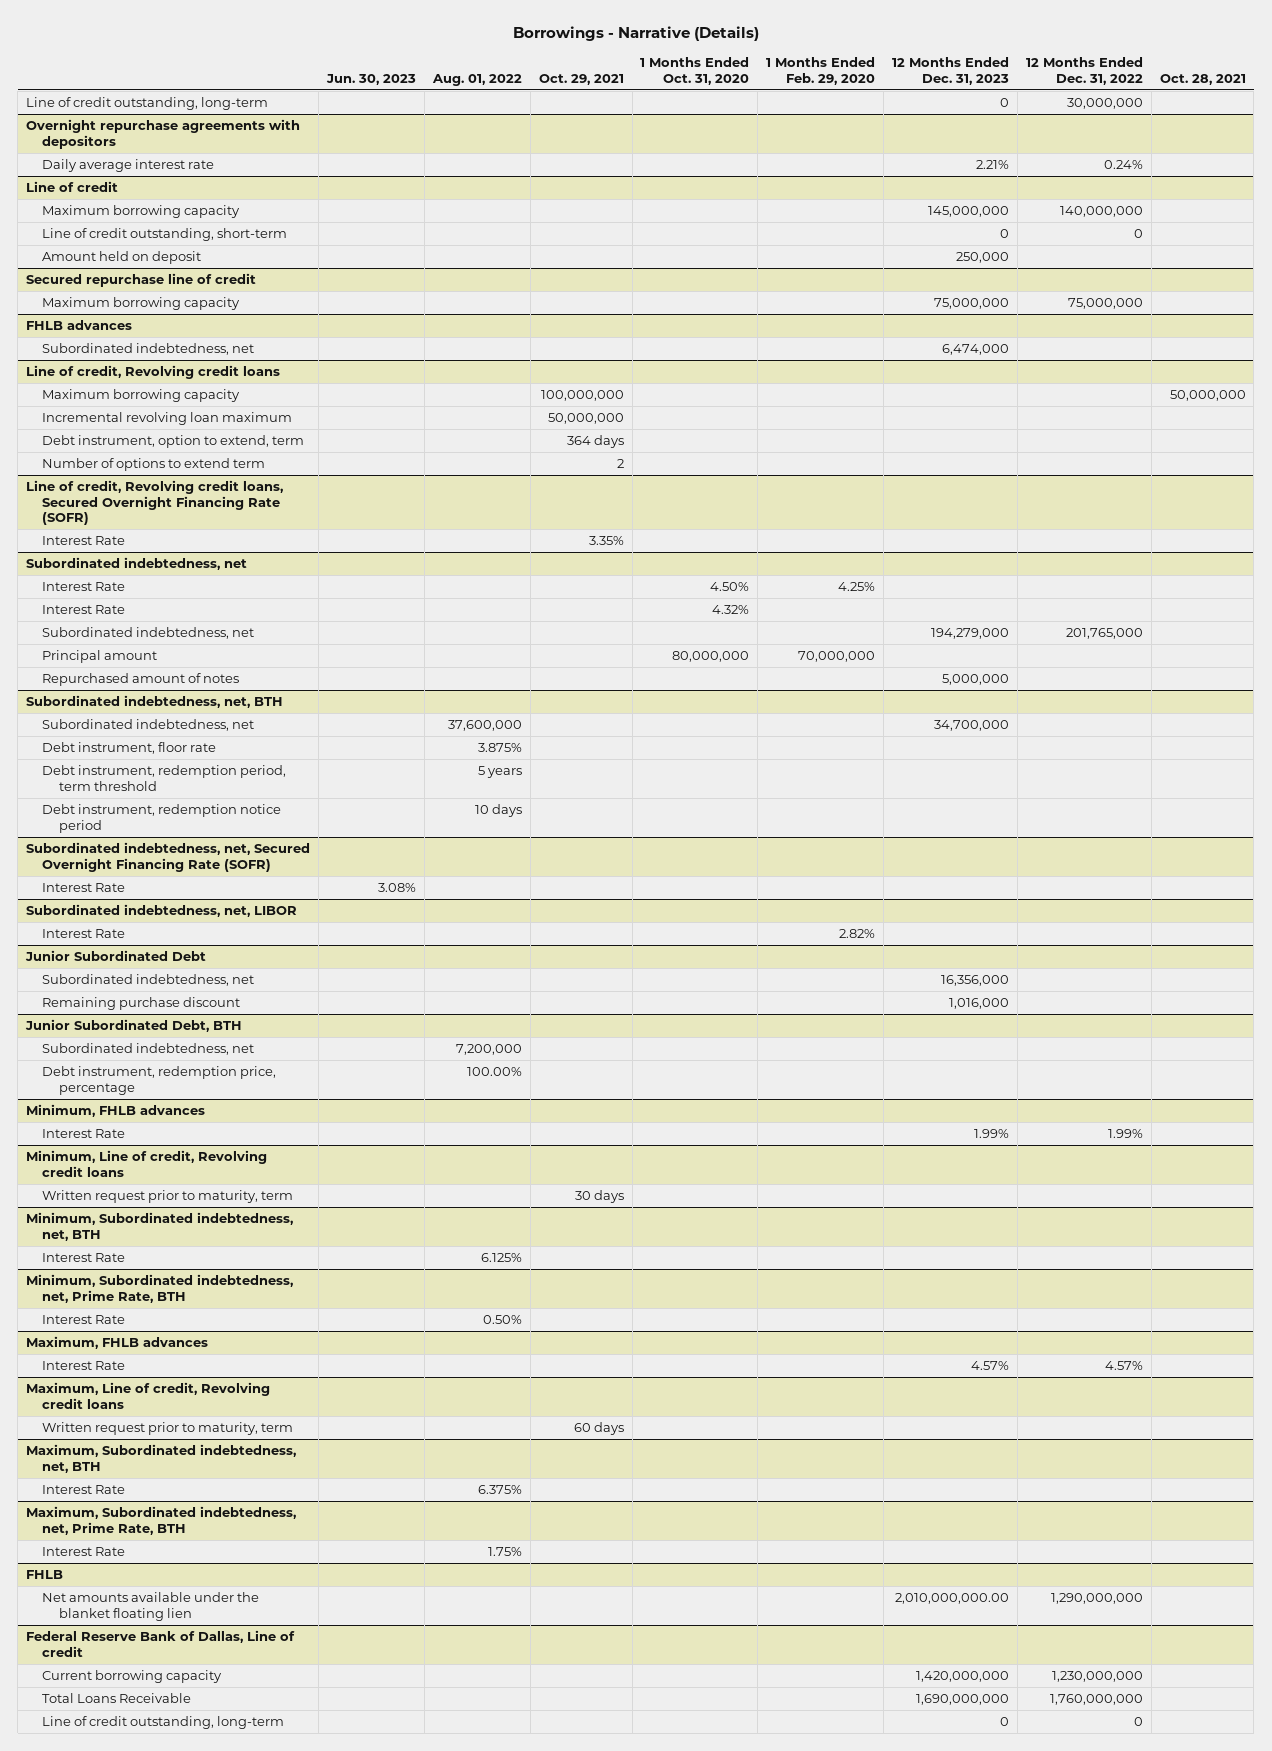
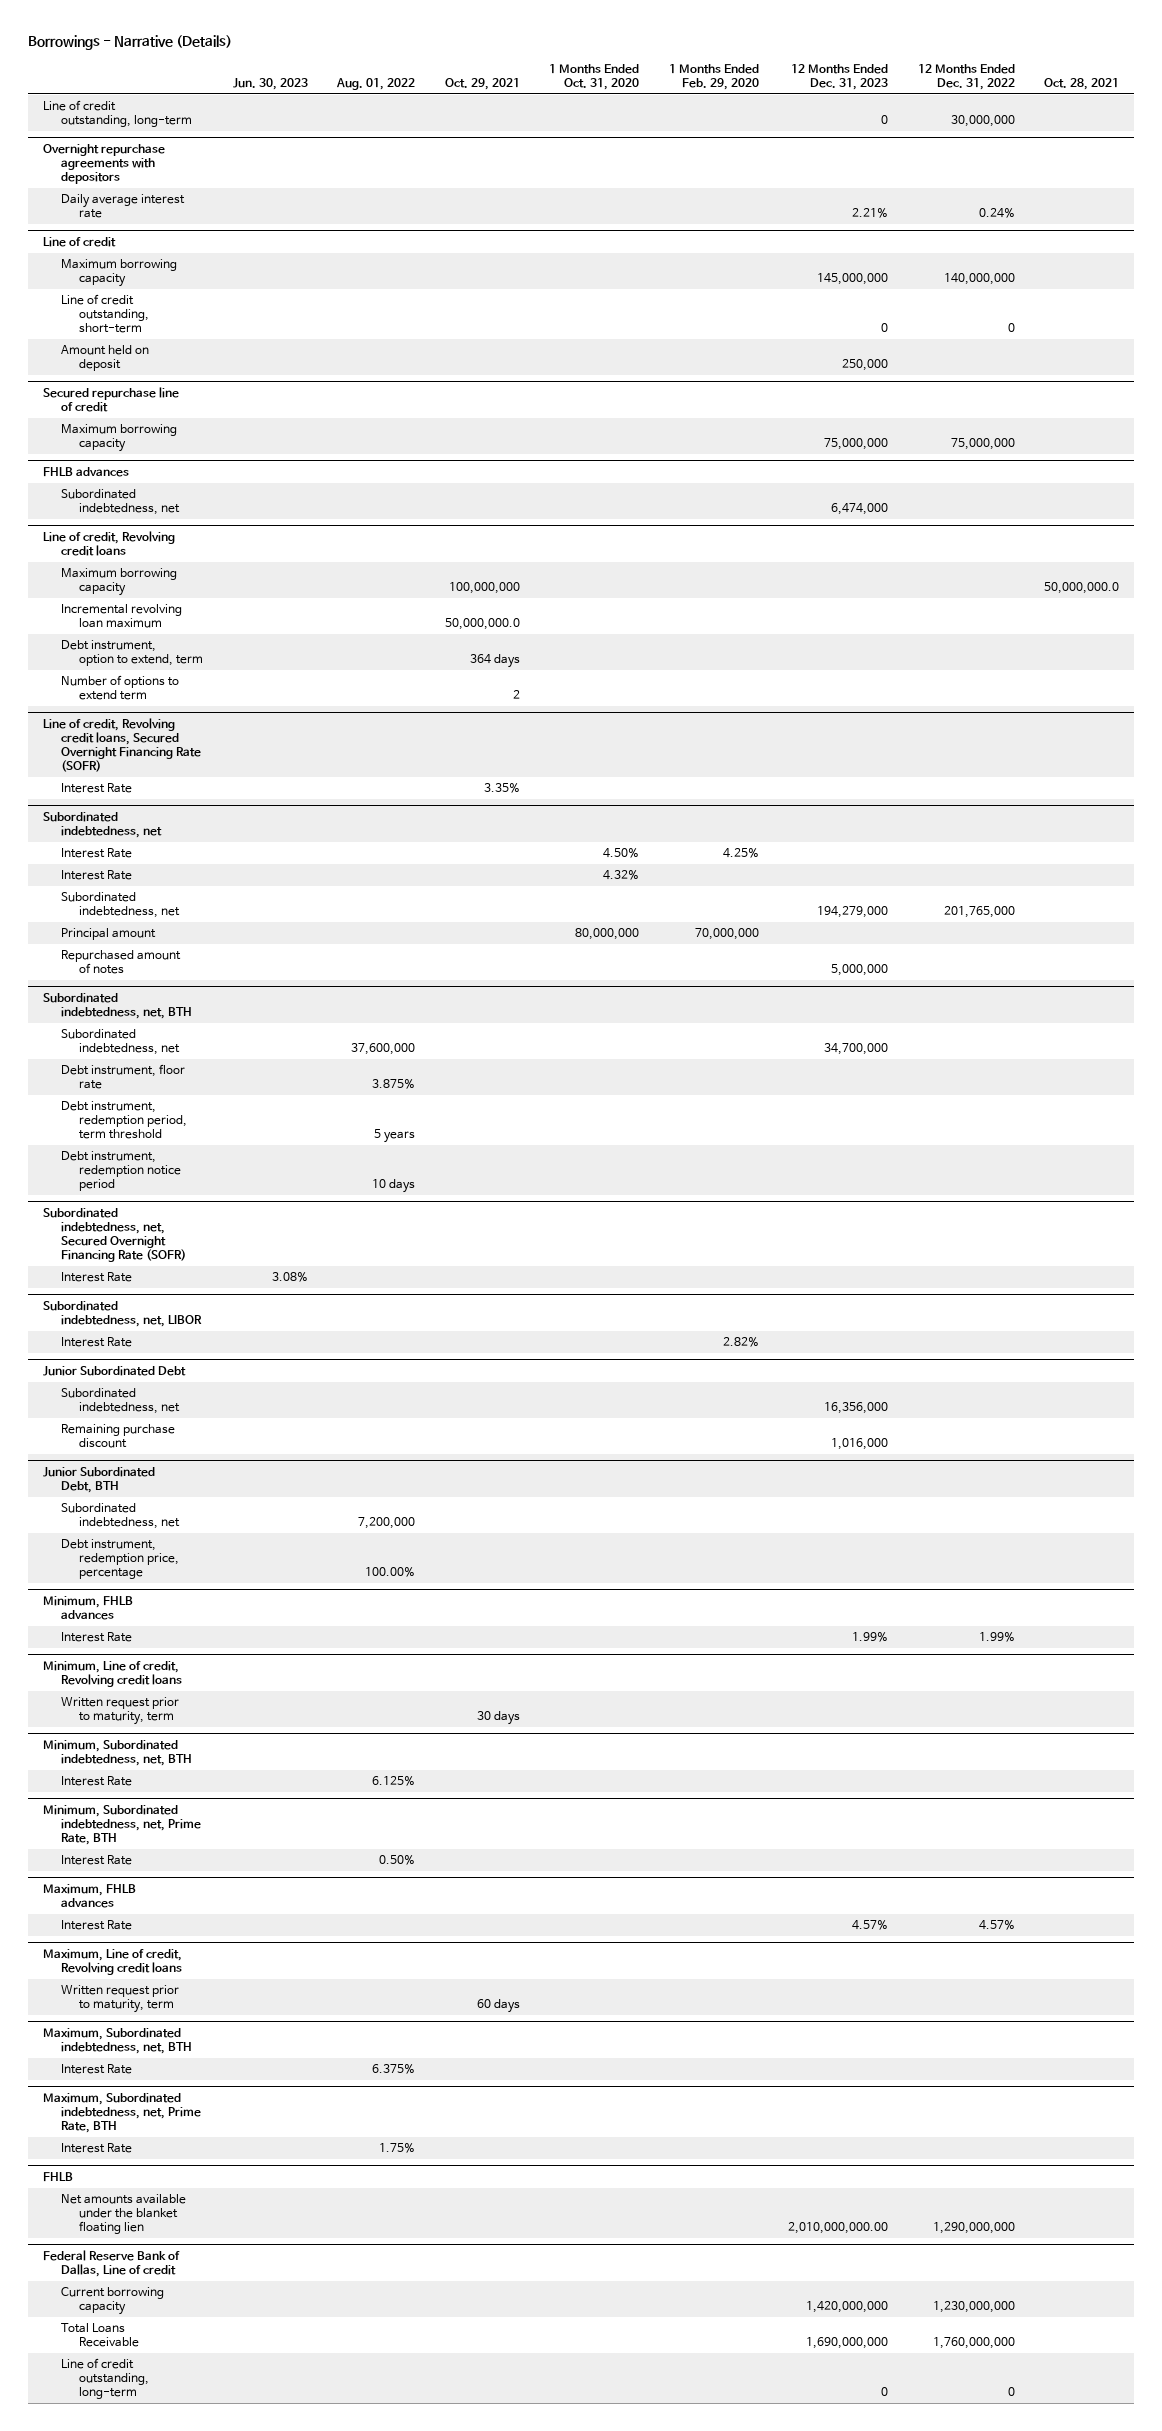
[1169,390,1246,402] 50,000,000 -> [1044,582,1120,595] 50,000,000.0
[547,413,624,425] 50,000,000 -> [444,618,520,631] 50,000,000.0

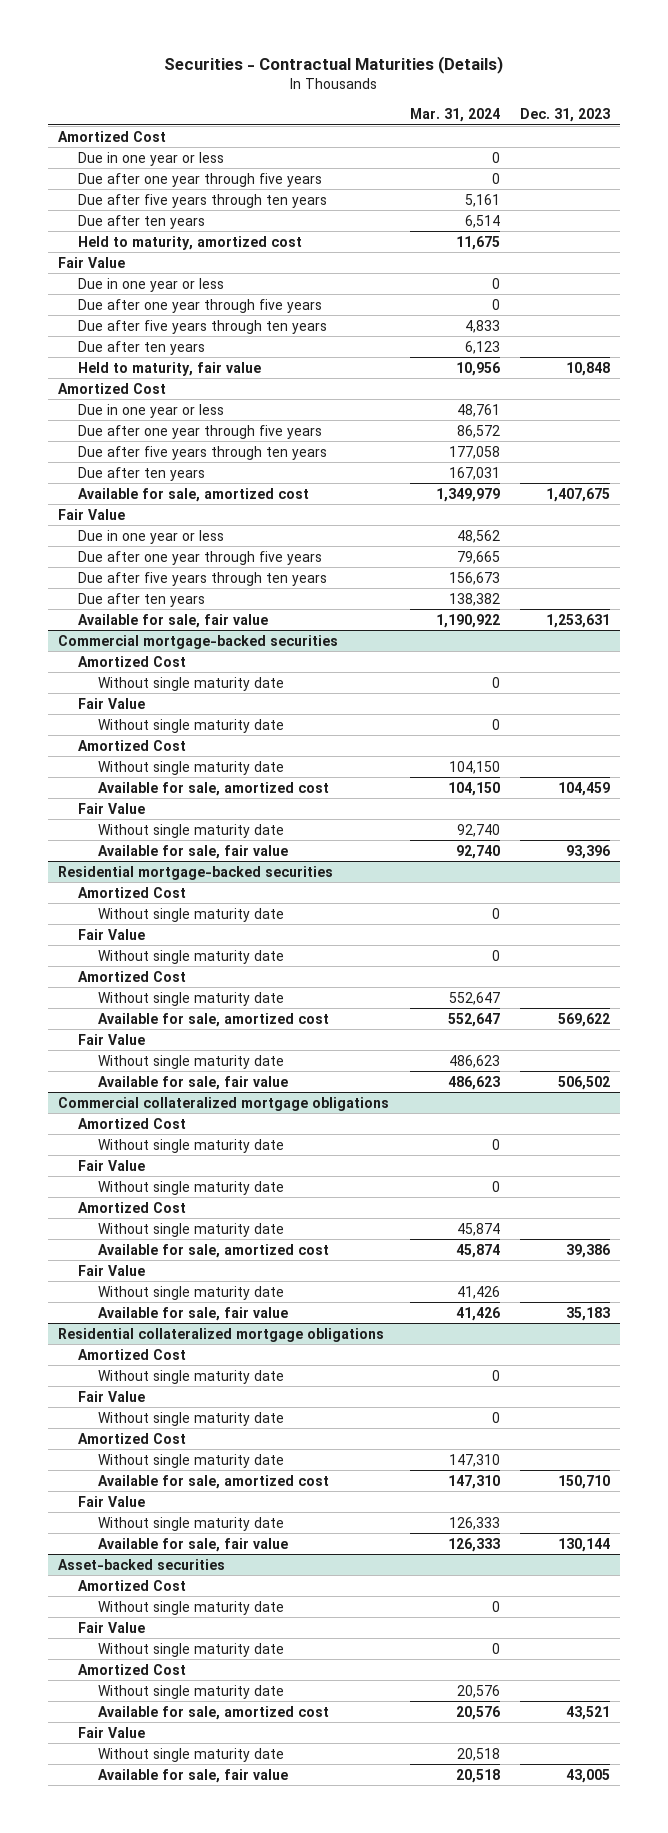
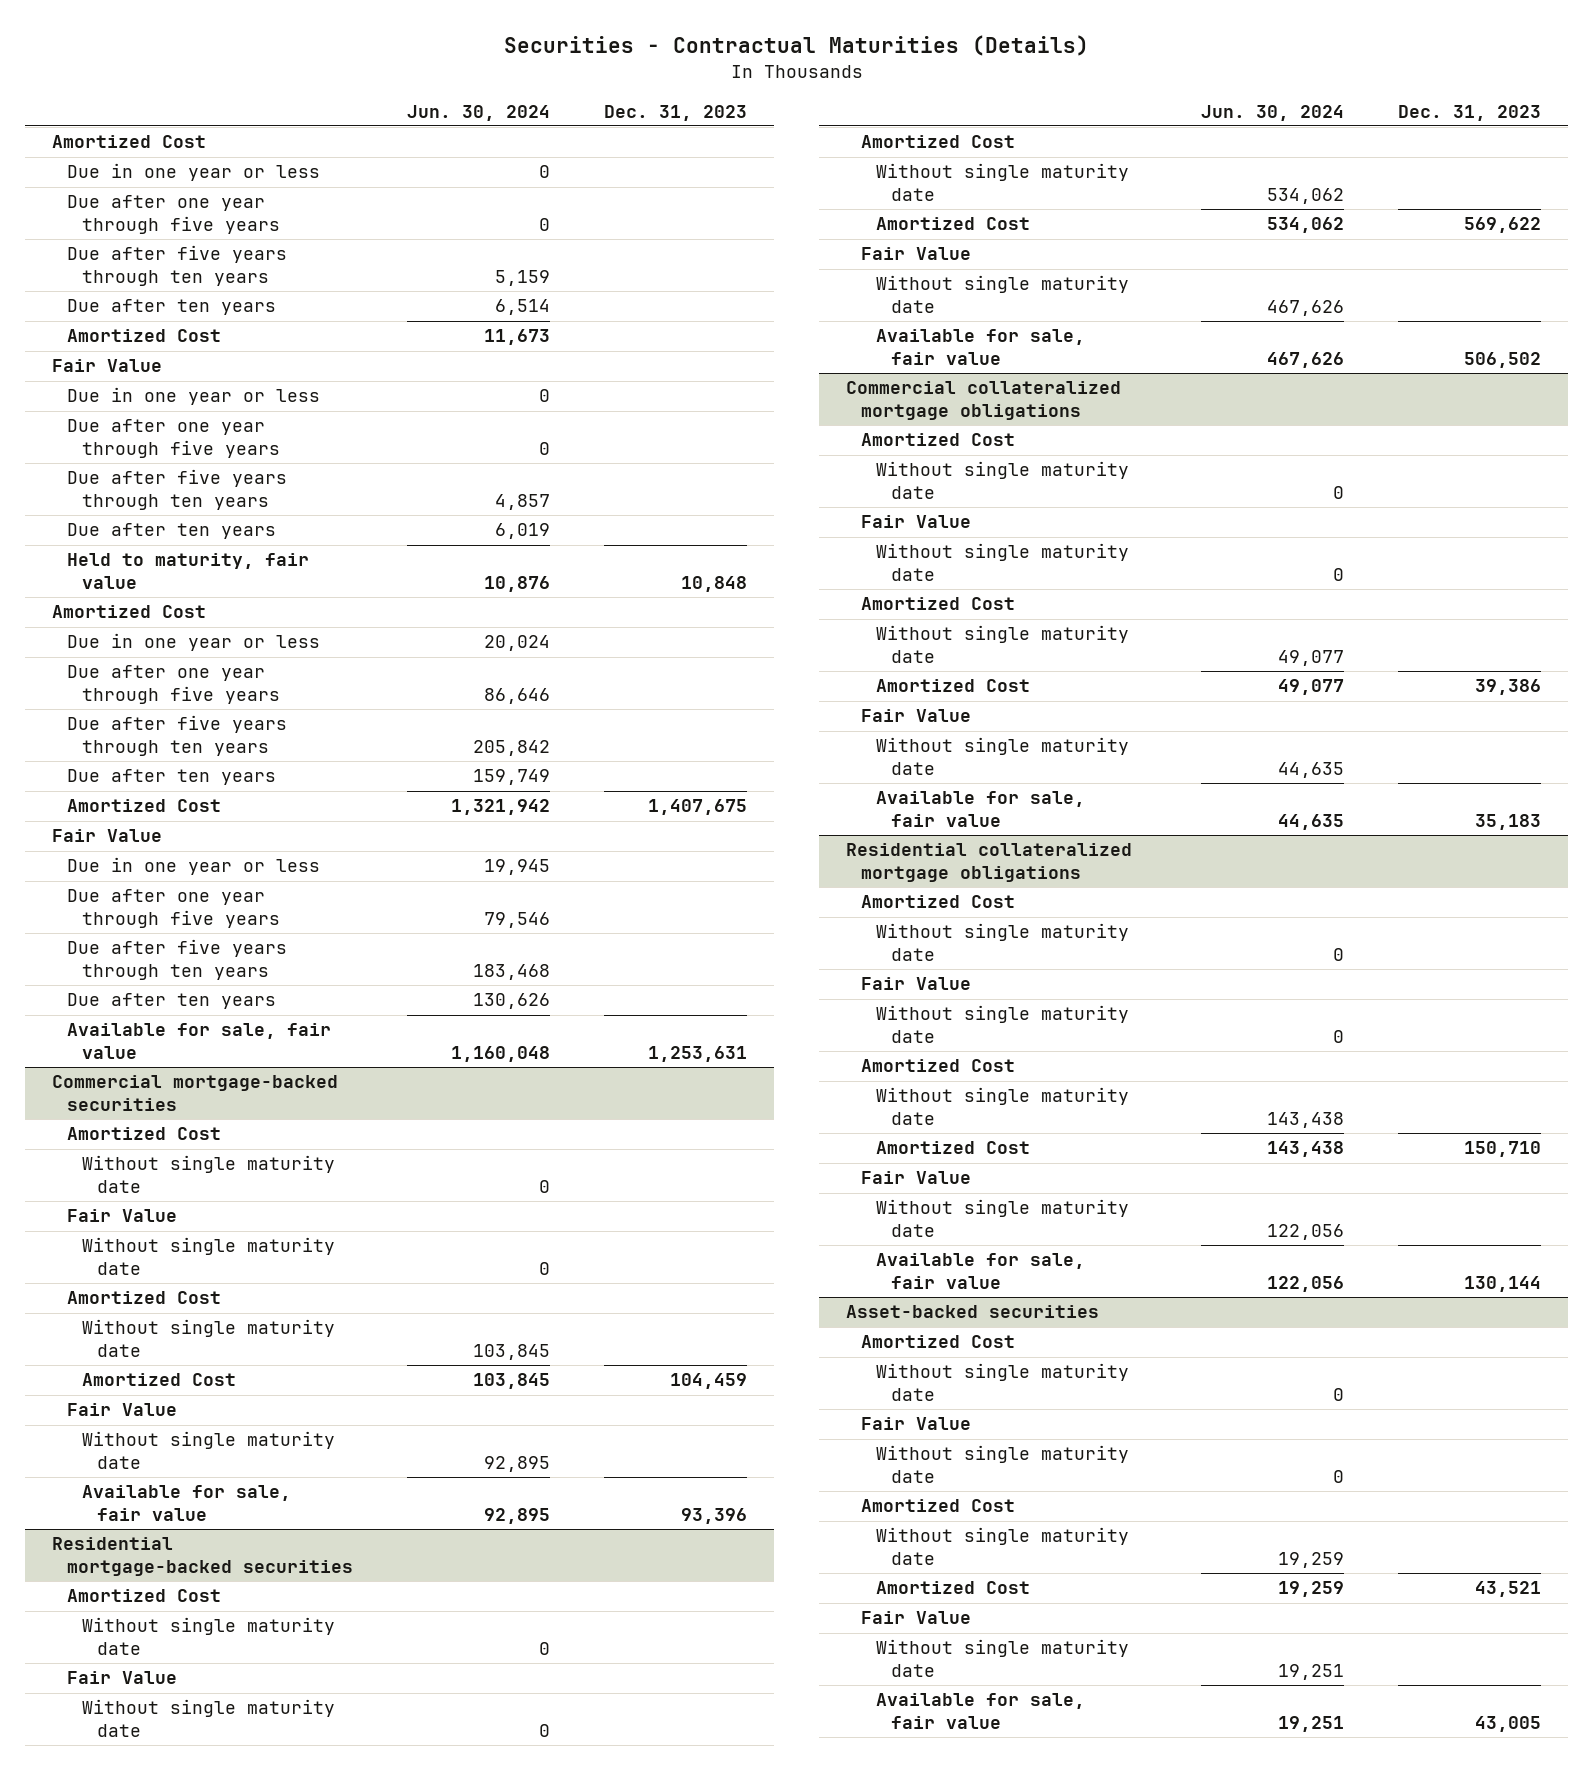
[409,108,500,123] Mar. 31, 2024 -> none
none -> [406,104,550,121] Jun. 30, 2024
[78,235,303,250] Held to maturity, amortized cost -> [66,329,221,343] Amortized Cost
[78,487,310,502] Available for sale, amortized cost -> [66,799,221,813] Amortized Cost
[98,781,330,796] Available for sale, amortized cost -> [81,1373,236,1387] Amortized Cost
[98,1012,330,1027] Available for sale, amortized cost -> [876,217,1031,231] Amortized Cost
[98,1243,330,1258] Available for sale, amortized cost -> [876,679,1031,693] Amortized Cost
[98,1474,330,1489] Available for sale, amortized cost -> [876,1141,1031,1155] Amortized Cost
[98,1705,330,1720] Available for sale, amortized cost -> [876,1581,1031,1595] Amortized Cost

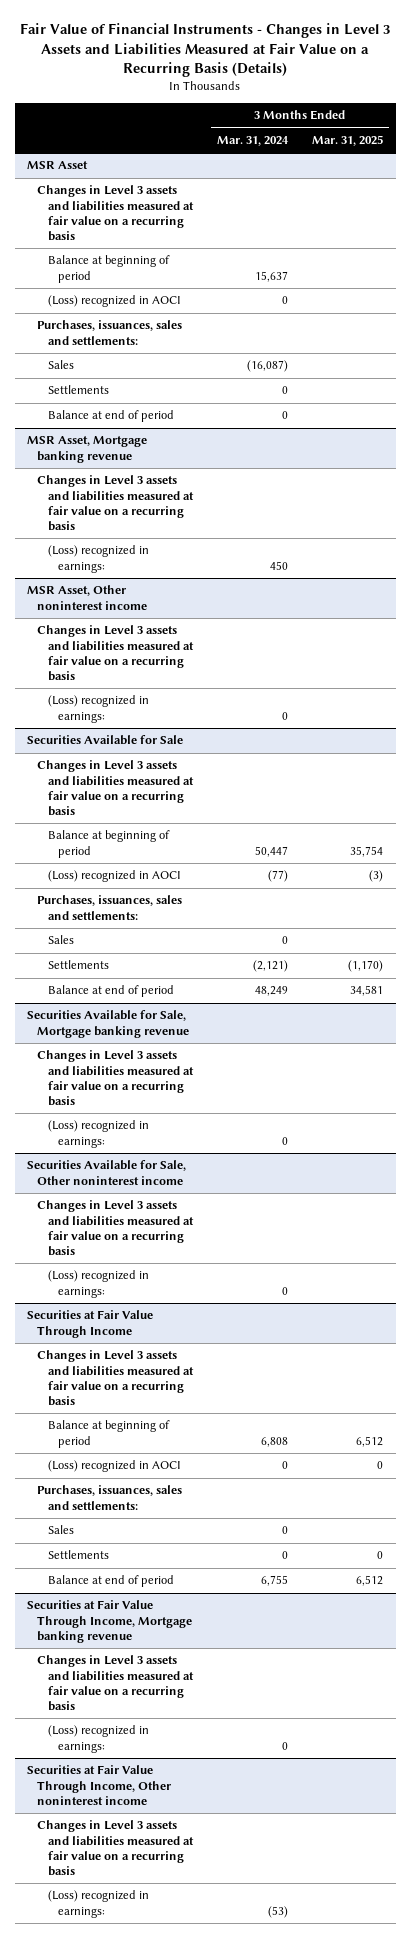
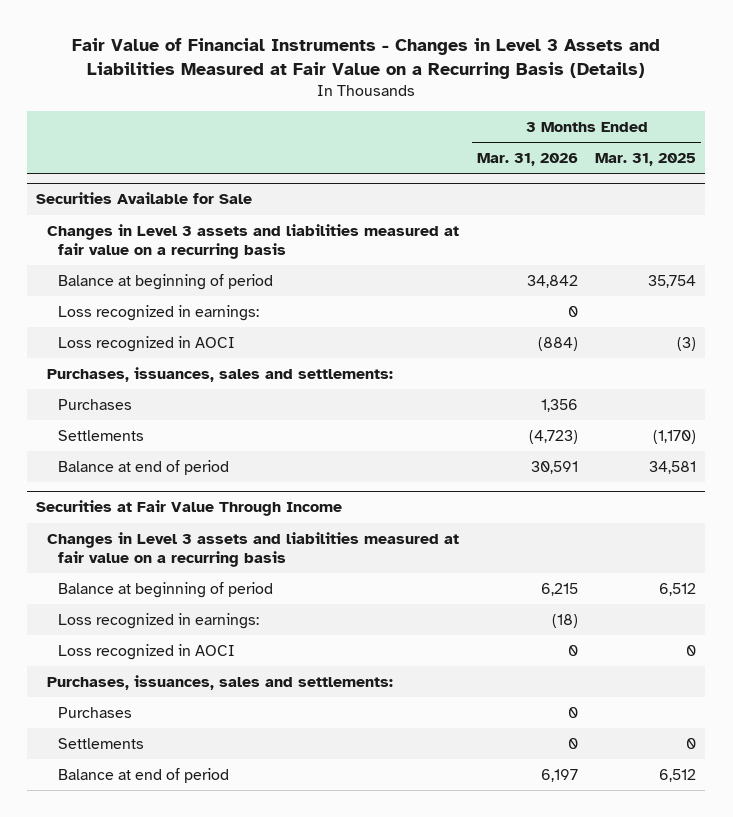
[217,135,290,146] Mar. 31, 2024 -> none
none -> [476,153,578,167] Mar. 31, 2026
[27,161,89,170] MSR Asset -> none
[37,185,194,241] Changes in Level 3 assets and liabilities measured at fair value on a recurring basis -> none
[47,255,170,283] Balance at beginning of period -> none
[47,295,181,308] (Loss) recognized in AOCI -> none
[37,320,183,345] Purchases, issuances, sales and settlements: -> none
[47,360,74,370] Sales -> none
[47,385,109,395] Settlements -> none
[47,410,174,423] Balance at end of period -> none
[27,436,148,463] MSR Asset, Mortgage banking revenue -> none
[37,475,194,531] Changes in Level 3 assets and liabilities measured at fair value on a recurring basis -> none
[47,545,149,573] (Loss) recognized in earnings: -> none
[27,585,148,610] MSR Asset, Other noninterest income -> none
[37,625,194,681] Changes in Level 3 assets and liabilities measured at fair value on a recurring basis -> none
[47,695,149,723] (Loss) recognized in earnings: -> none
none -> [58,304,260,321] Loss recognized in earnings:
[47,870,181,883] (Loss) recognized in AOCI -> [58,335,236,352] Loss recognized in AOCI
[47,935,74,945] Sales -> none
none -> [58,398,133,410] Purchases
[27,1010,190,1038] Securities Available for Sale, Mortgage banking revenue -> none
[37,1050,194,1106] Changes in Level 3 assets and liabilities measured at fair value on a recurring basis -> none
[47,1120,149,1148] (Loss) recognized in earnings: -> none
[27,1160,187,1185] Securities Available for Sale, Other noninterest income -> none
[37,1200,194,1256] Changes in Level 3 assets and liabilities measured at fair value on a recurring basis -> none
[47,1270,149,1298] (Loss) recognized in earnings: -> none
none -> [58,612,260,629] Loss recognized in earnings:
[47,1460,181,1473] (Loss) recognized in AOCI -> [58,643,236,660] Loss recognized in AOCI
[47,1525,74,1535] Sales -> none
none -> [58,706,133,718] Purchases
[27,1600,193,1643] Securities at Fair Value Through Income, Mortgage banking revenue -> none
[37,1655,194,1711] Changes in Level 3 assets and liabilities measured at fair value on a recurring basis -> none
[47,1725,149,1753] (Loss) recognized in earnings: -> none
[27,1765,172,1805] Securities at Fair Value Through Income, Other noninterest income -> none
[37,1820,194,1876] Changes in Level 3 assets and liabilities measured at fair value on a recurring basis -> none
[47,1890,149,1918] (Loss) recognized in earnings: -> none

